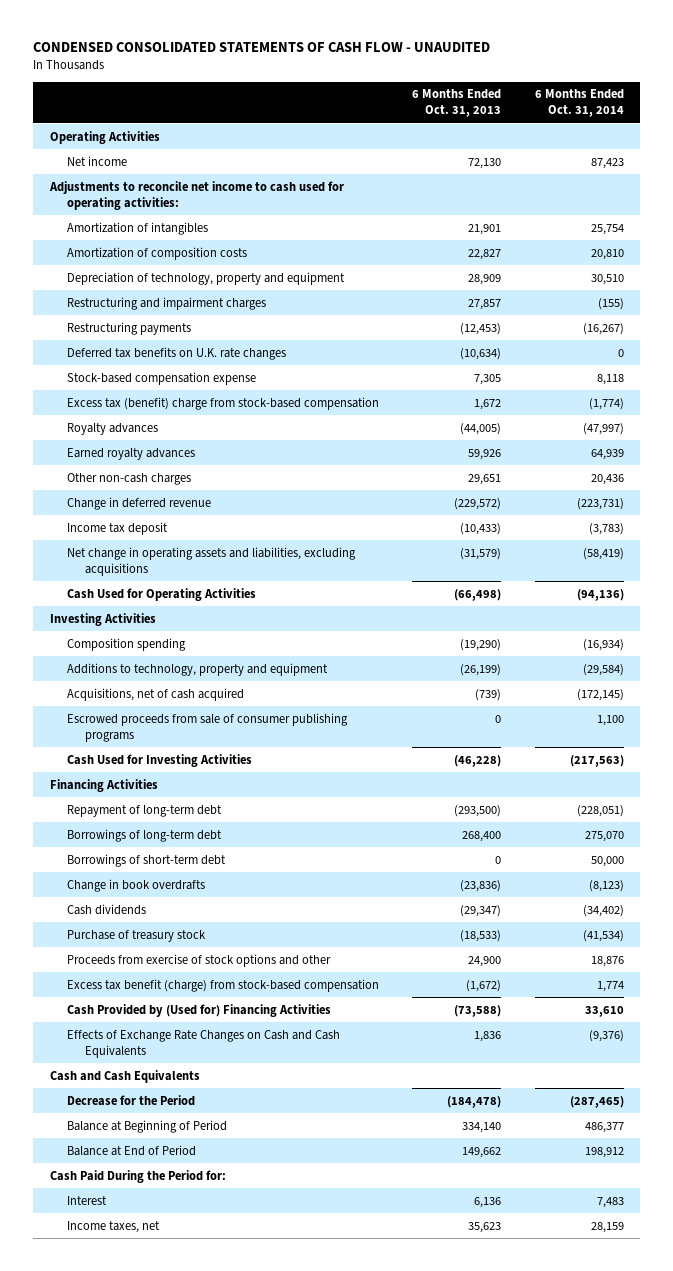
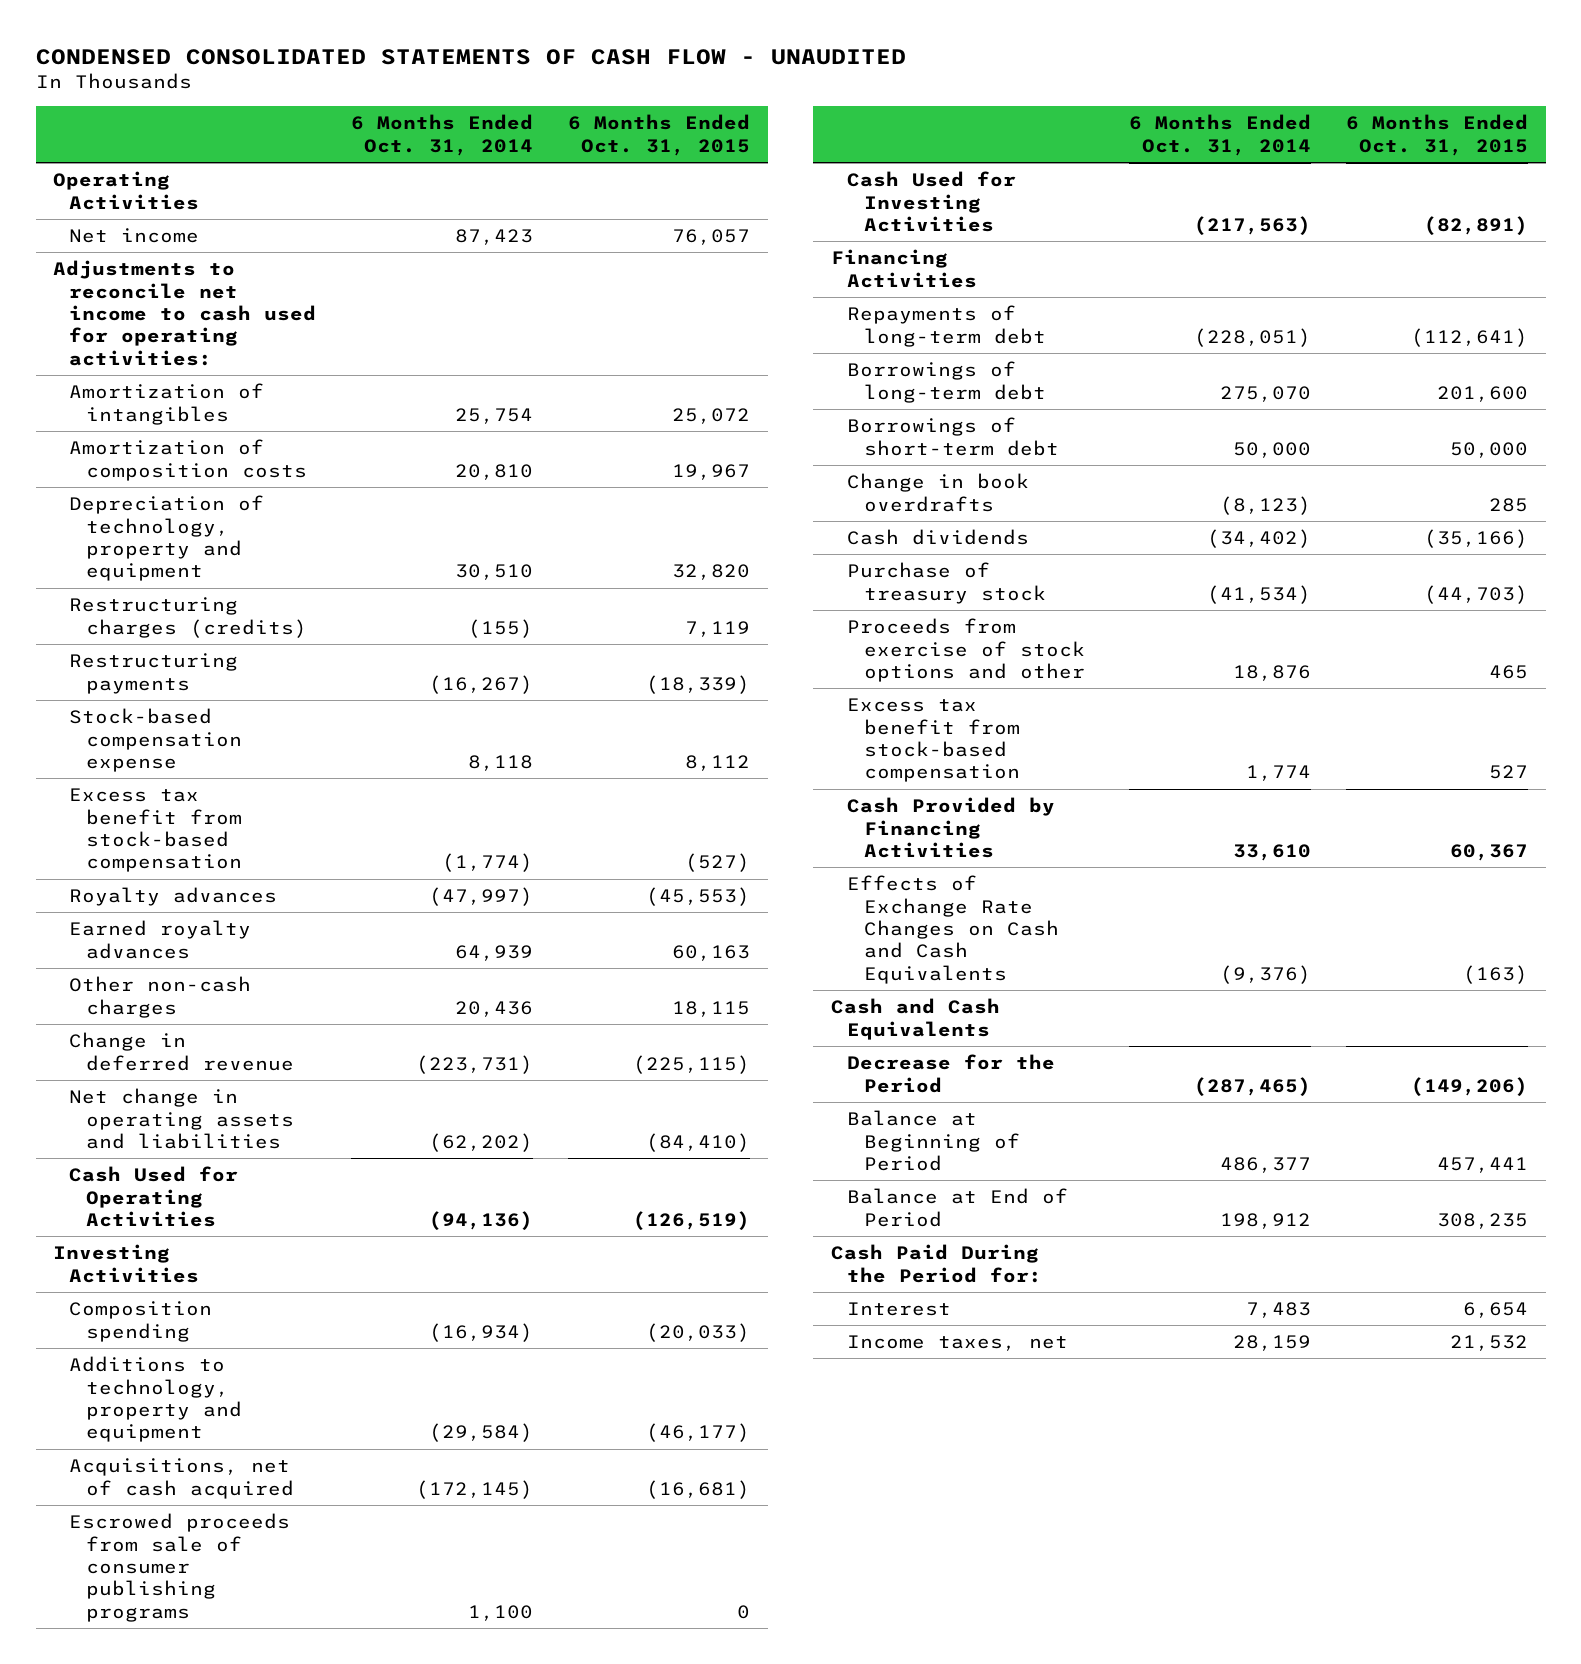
[412,89,502,118] 6 Months Ended Oct. 31, 2013 -> none
none -> [568,114,751,156] 6 Months Ended Oct. 31, 2015
[67,296,267,310] Restructuring and impairment charges -> [69,597,307,638] Restructuring charges (credits)
[67,346,287,360] Deferred tax benefits on U.K. rate changes -> none
[67,396,380,410] Excess tax (benefit) charge from stock-based compensation -> [69,788,242,873] Excess tax benefit from stock-based compensation
[67,521,169,535] Income tax deposit -> none
[67,546,357,576] Net change in operating assets and liabilities, excluding acquisitions -> [69,1088,294,1149] Net change in operating assets and liabilities
[582,547,624,560] (58,419) -> [429,1132,534,1152] (62,202)
[67,804,223,817] Repayment of long-term debt -> [847,305,1046,347] Repayments of long-term debt
[67,978,380,992] Excess tax benefit (charge) from stock-based compensation -> [847,698,1020,783] Excess tax benefit from stock-based compensation
[67,1003,332,1017] Cash Provided by (Used for) Financing Activities -> [847,797,1056,858] Cash Provided by Financing Activities

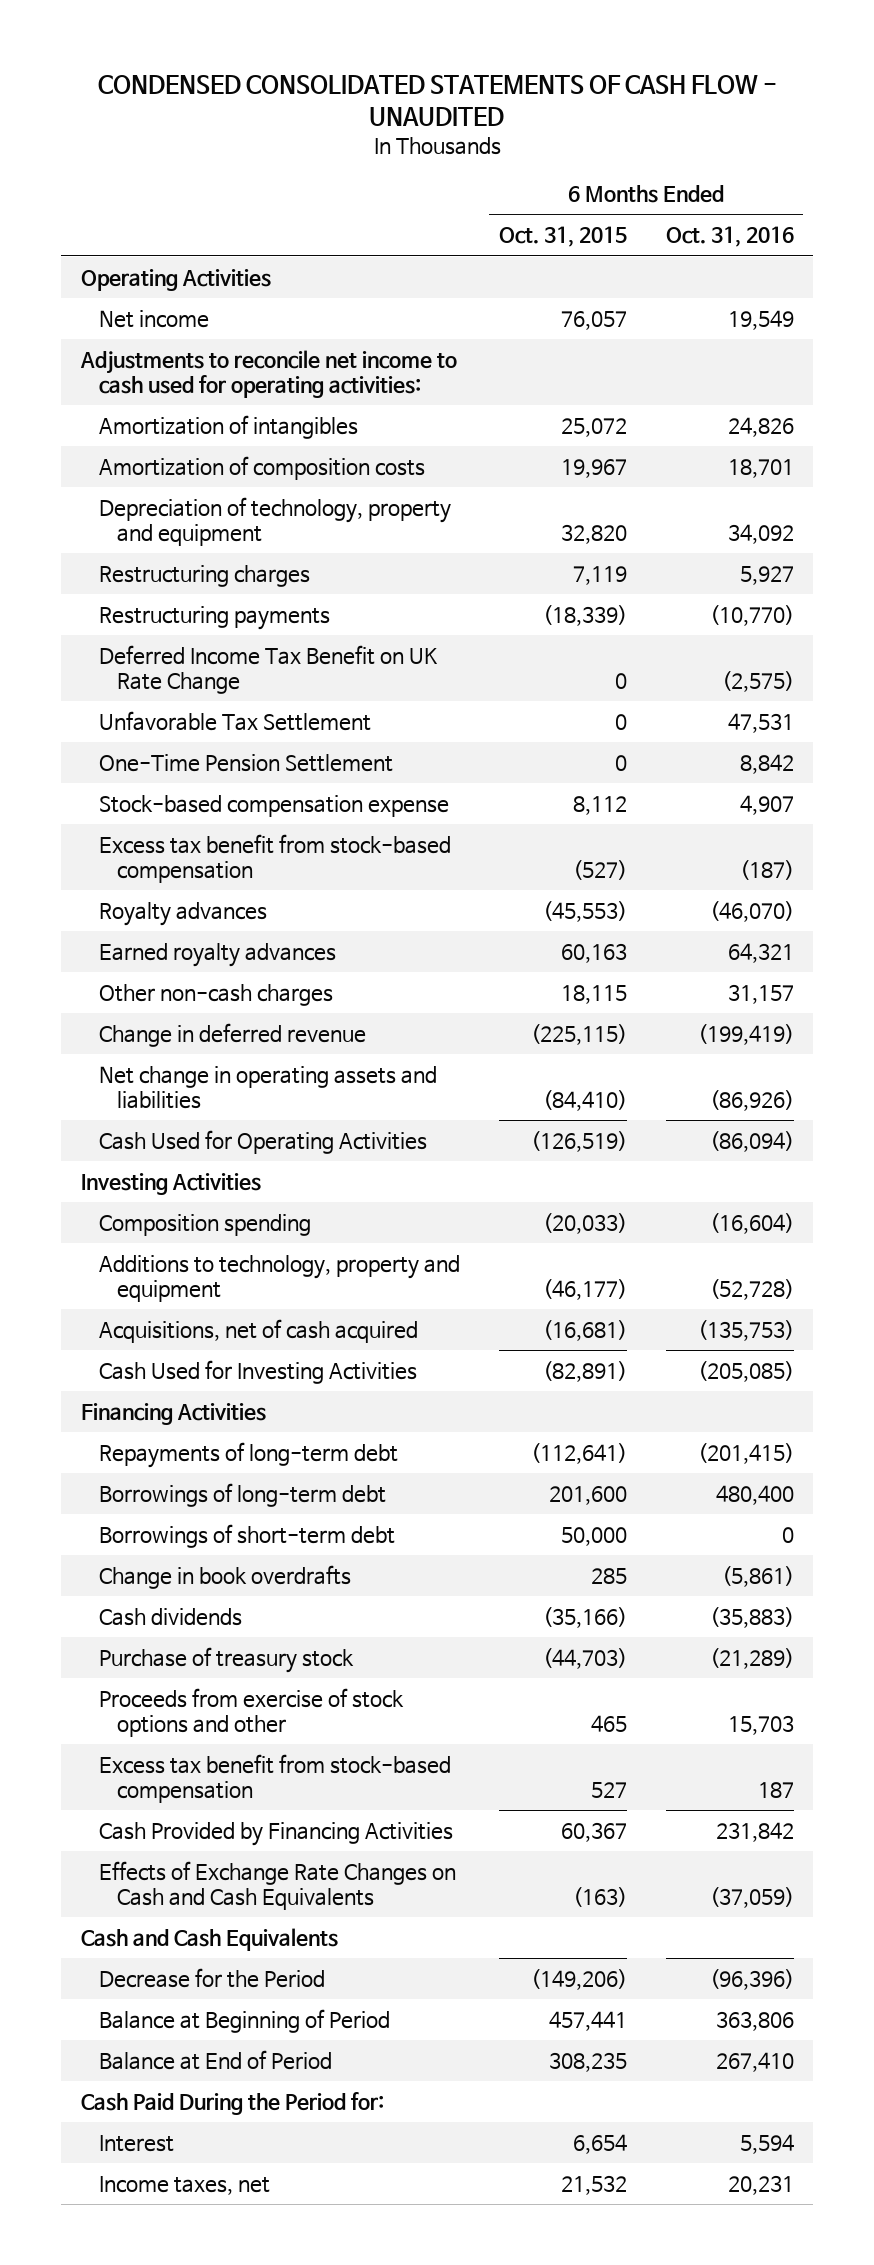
[351,114,534,156] 6 Months Ended Oct. 31, 2014 -> none
none -> [665,226,794,248] Oct. 31, 2016
[69,597,307,638] Restructuring charges (credits) -> [98,565,310,588] Restructuring charges
none -> [98,645,438,695] Deferred Income Tax Benefit on UK Rate Change
none -> [98,711,371,732] Unfavorable Tax Settlement
none -> [98,754,393,773] One-Time Pension Settlement
[69,1513,291,1622] Escrowed proceeds from sale of consumer publishing programs -> none

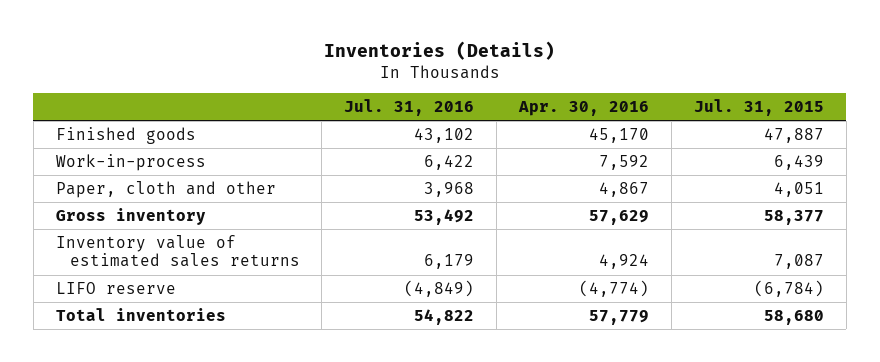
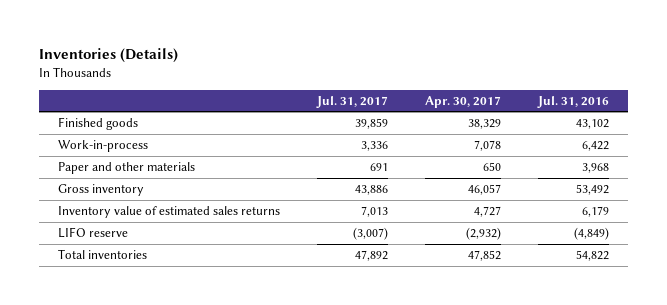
[518,101,650,117] Apr. 30, 2016 -> none
[694,99,825,117] Jul. 31, 2015 -> none
none -> [316,95,389,108] Jul. 31, 2017
none -> [425,95,502,108] Apr. 30, 2017
[55,180,276,198] Paper, cloth and other -> [58,162,196,175] Paper and other materials

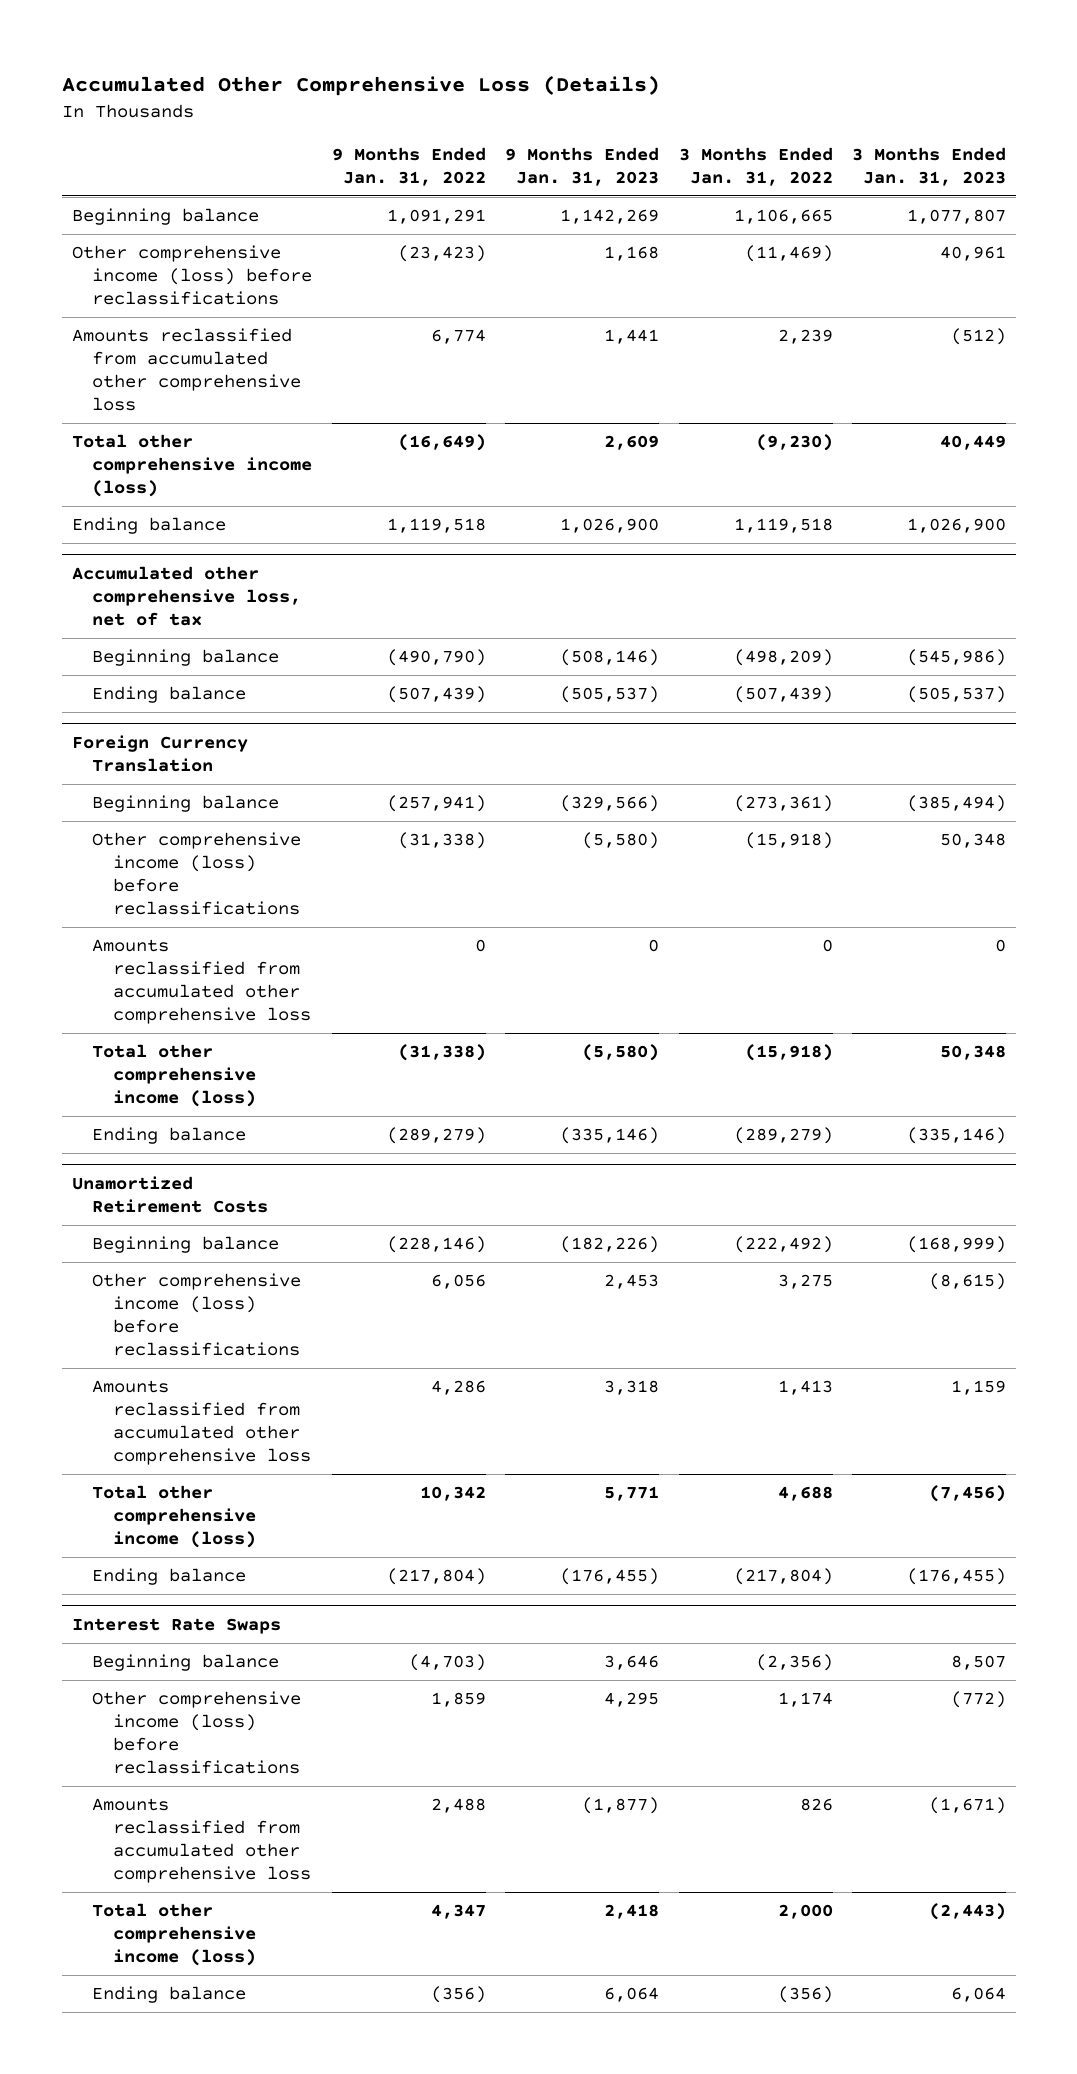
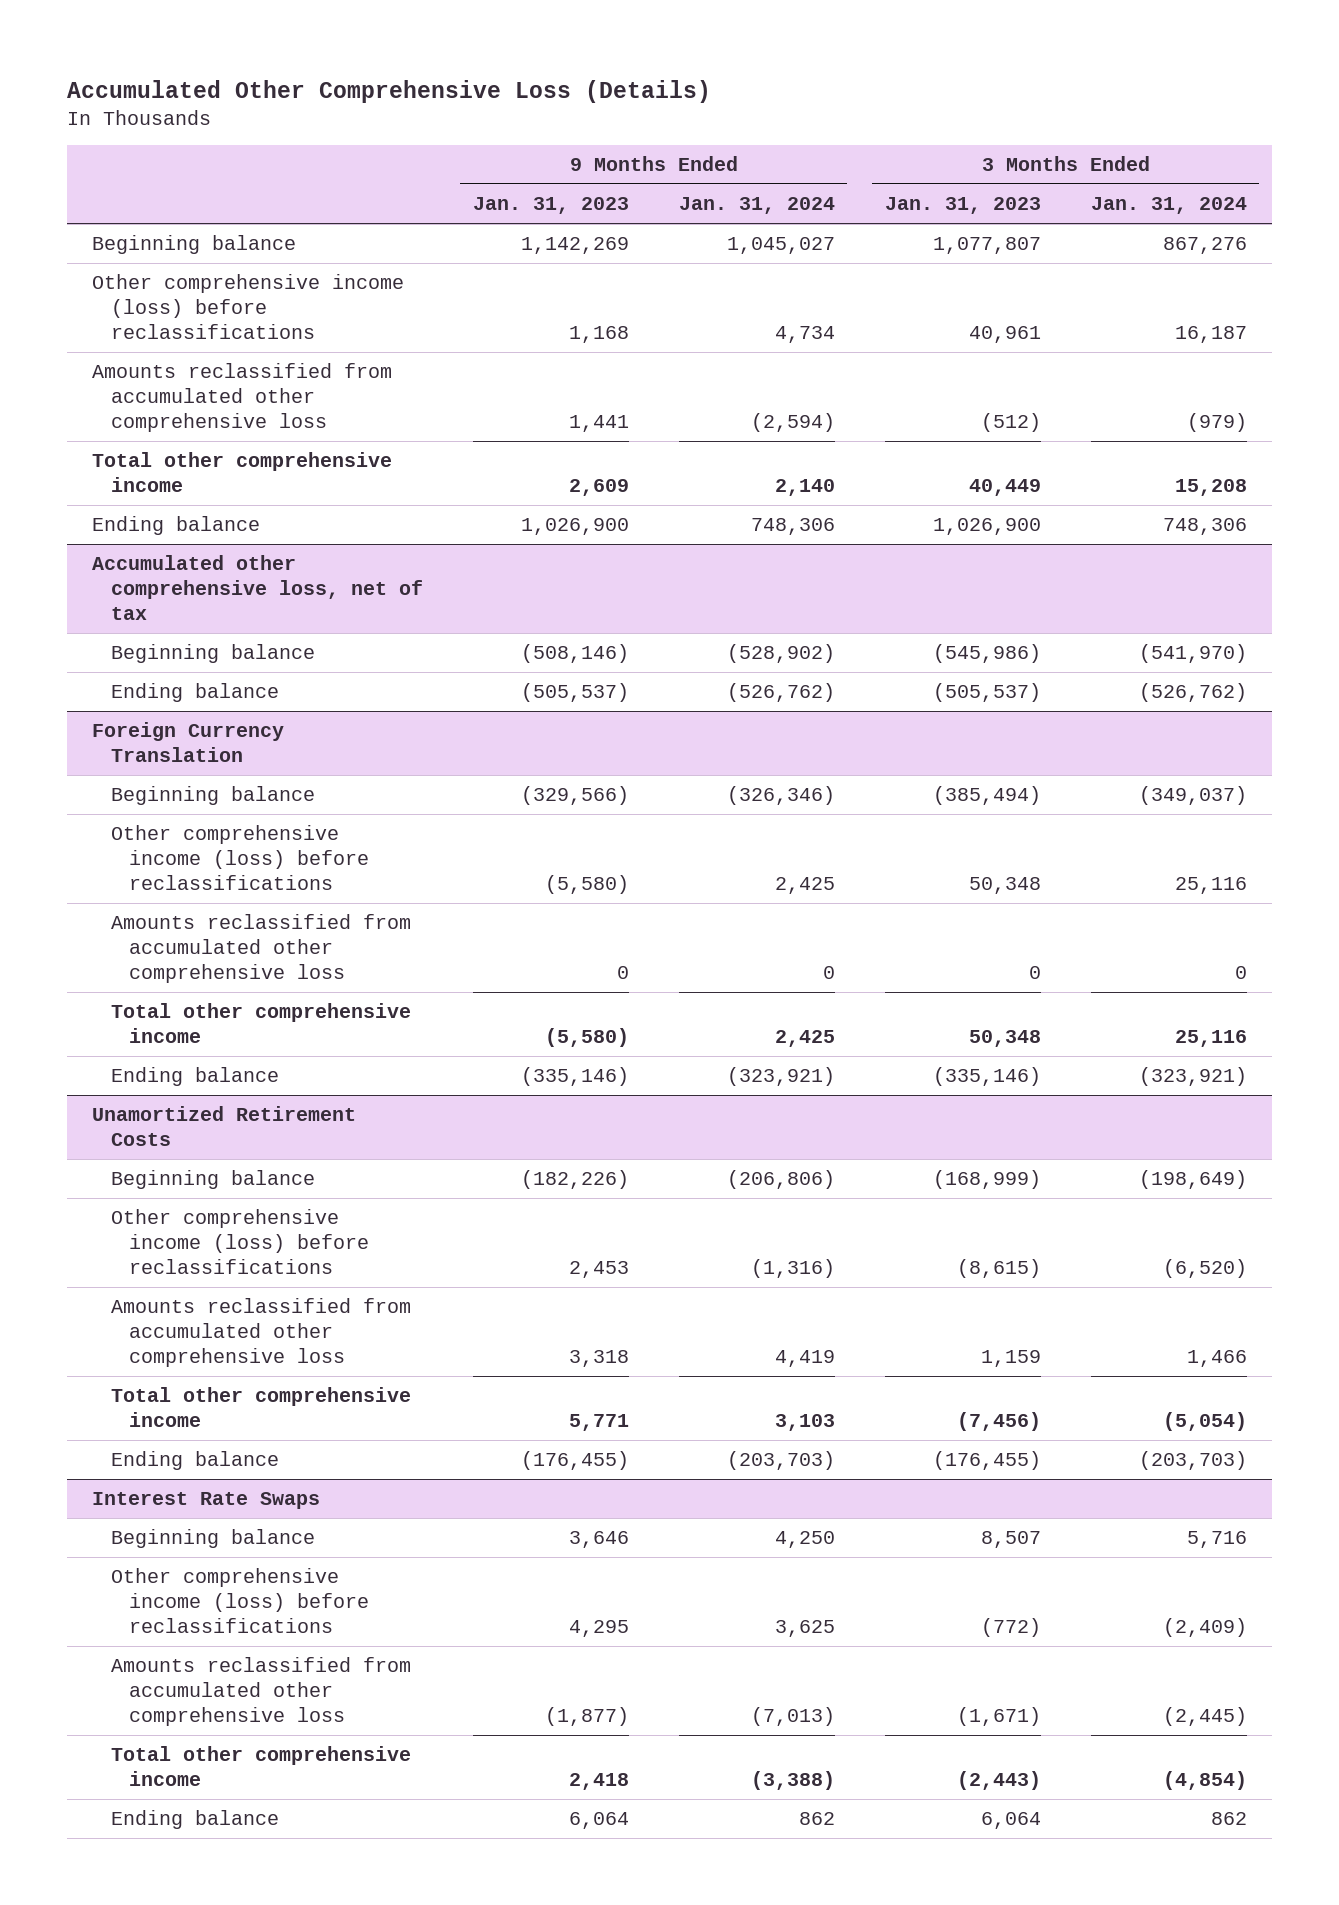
[331,146,486,186] 9 Months Ended Jan. 31, 2022 -> none
[678,146,833,186] 3 Months Ended Jan. 31, 2022 -> none
none -> [678,197,835,215] Jan. 31, 2024
none -> [1090,197,1247,215] Jan. 31, 2024
[71,434,313,498] Total other comprehensive income (loss) -> [92,452,393,493] Total other comprehensive income
[92,1044,257,1108] Total other comprehensive income (loss) -> [110,1003,411,1044] Total other comprehensive income
[92,1485,257,1549] Total other comprehensive income (loss) -> [110,1387,411,1428] Total other comprehensive income
[92,1903,257,1967] Total other comprehensive income (loss) -> [110,1746,411,1787] Total other comprehensive income

